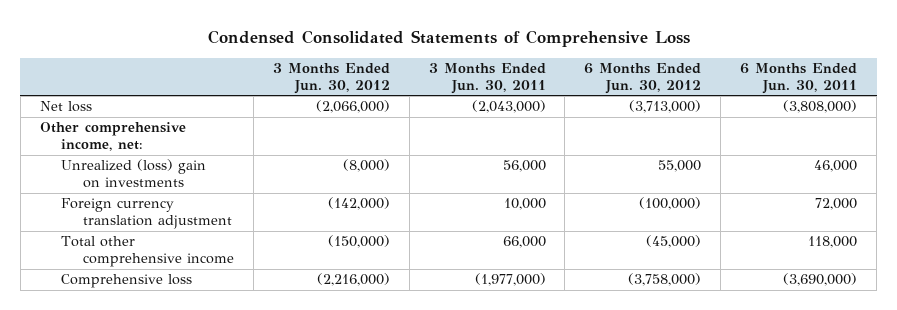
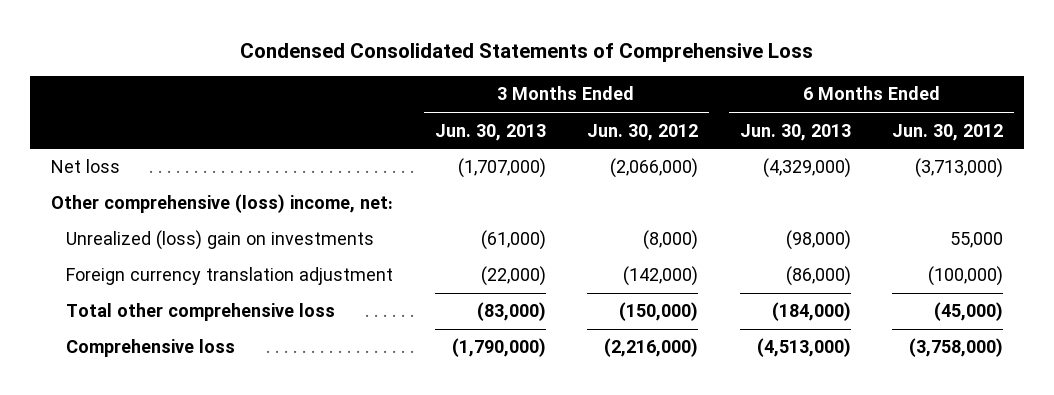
[428,63,546,95] 3 Months Ended Jun. 30, 2011 -> none
[740,63,858,95] 6 Months Ended Jun. 30, 2011 -> none
none -> [434,123,546,141] Jun. 30, 2013
none -> [739,123,851,141] Jun. 30, 2013
[39,122,186,152] Other comprehensive income, net: -> [50,194,393,214] Other comprehensive (loss) income, net:
[61,236,234,268] Total other comprehensive income -> [66,303,336,322] Total other comprehensive loss

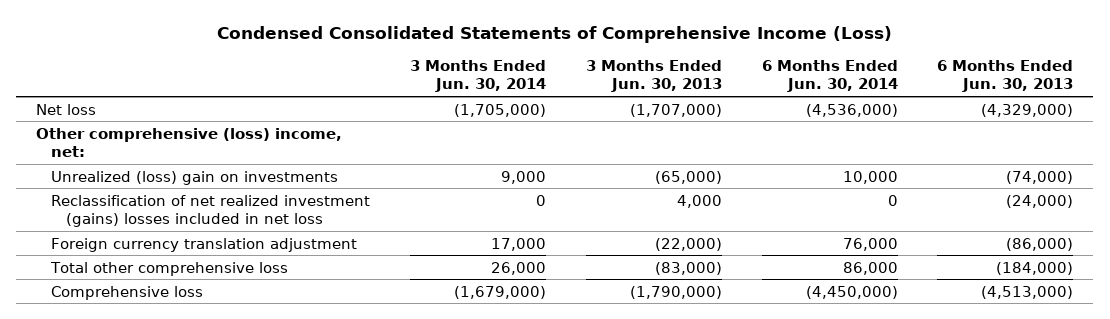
[240,43,814,63] Condensed Consolidated Statements of Comprehensive Loss -> [216,25,892,43] Condensed Consolidated Statements of Comprehensive Income (Loss)
[587,123,699,141] Jun. 30, 2012 -> none
[892,123,1004,141] Jun. 30, 2012 -> none
none -> [410,60,547,93] 3 Months Ended Jun. 30, 2014
none -> [761,60,898,93] 6 Months Ended Jun. 30, 2014
[480,230,546,251] (61,000) -> [654,170,722,184] (65,000)
[785,230,851,251] (98,000) -> [1006,170,1074,184] (74,000)
none -> [51,194,371,227] Reclassification of net realized investment (gains) losses included in net loss

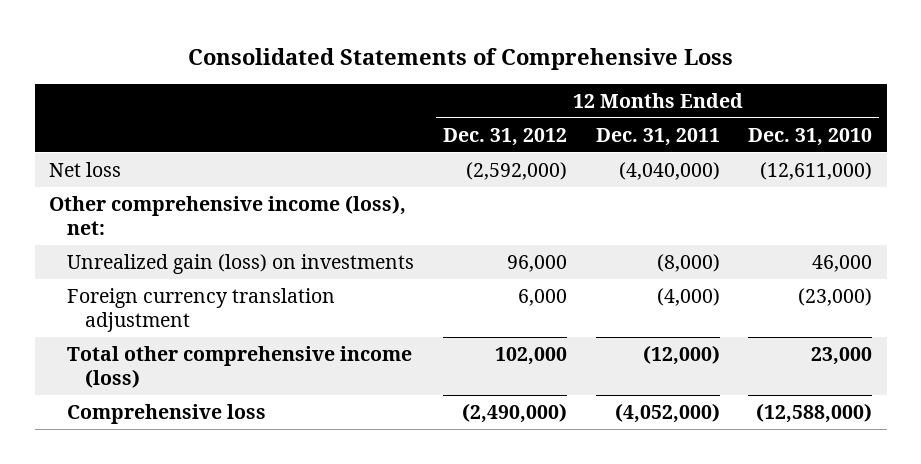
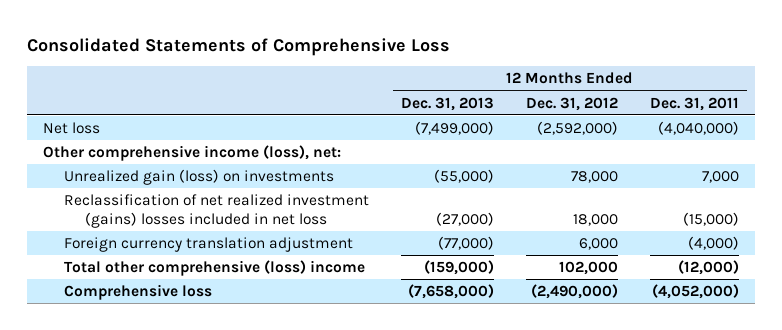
[748,127,873,146] Dec. 31, 2010 -> none
none -> [401,96,495,111] Dec. 31, 2013
[506,254,567,272] 96,000 -> [571,170,619,183] 78,000
[656,253,720,272] (8,000) -> [702,170,740,183] 7,000
none -> [63,193,369,228] Reclassification of net realized investment (gains) losses included in net loss
[67,345,413,388] Total other comprehensive income (loss) -> [63,259,365,276] Total other comprehensive (loss) income

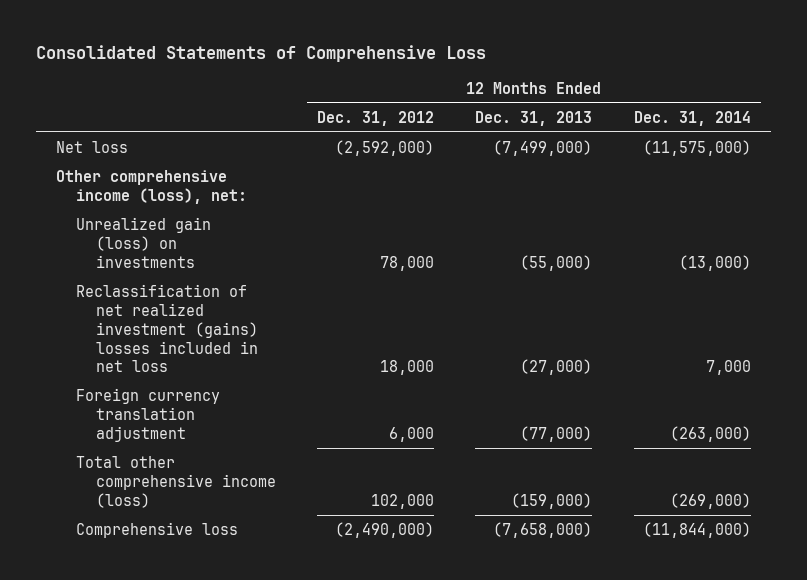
[650,96,740,111] Dec. 31, 2011 -> none
none -> [633,110,751,126] Dec. 31, 2014
[63,259,365,276] Total other comprehensive (loss) income -> [76,455,276,508] Total other comprehensive income (loss)

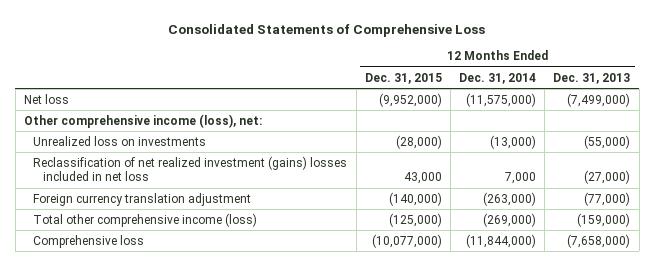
[316,110,434,126] Dec. 31, 2012 -> none
none -> [364,72,442,84] Dec. 31, 2015
[76,216,212,268] Unrealized gain (loss) on investments -> [33,135,207,146] Unrealized loss on investments

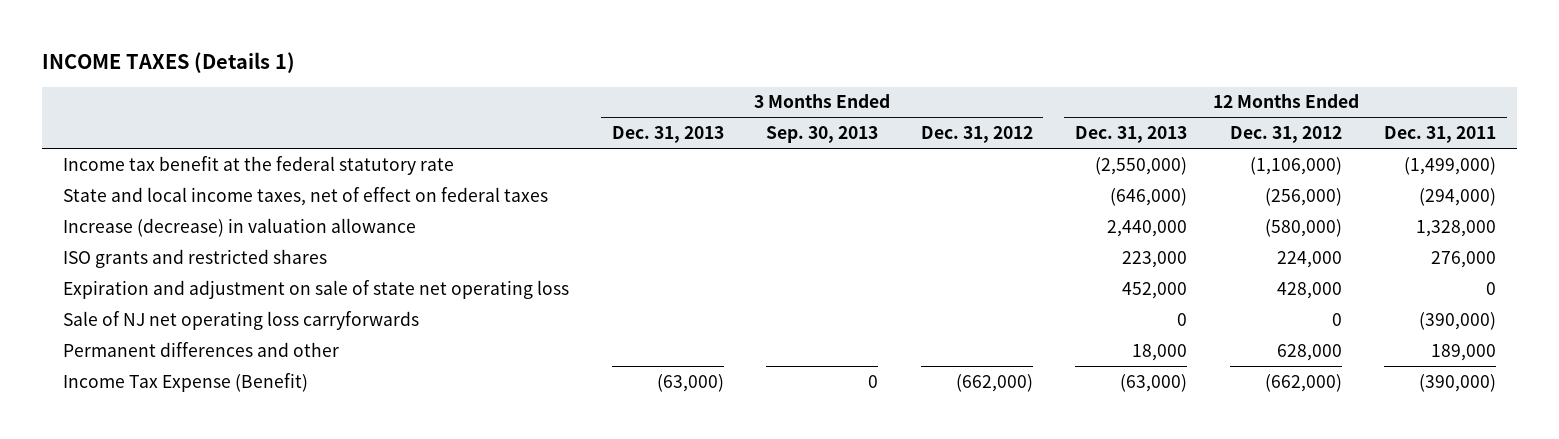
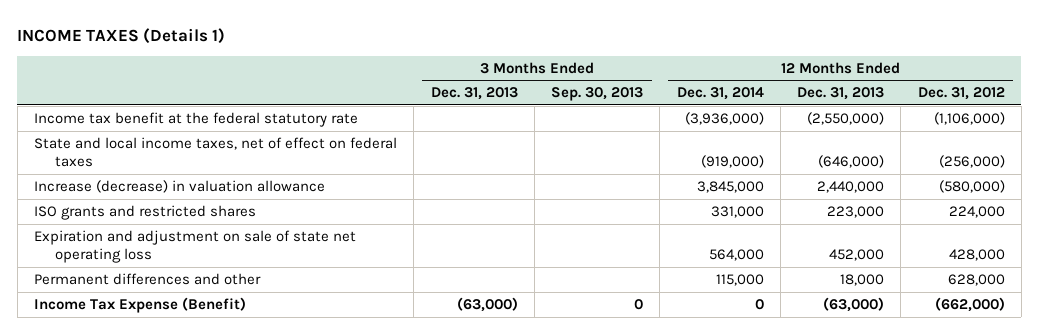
[920,126,1033,144] Dec. 31, 2012 -> none
[1384,126,1497,144] Dec. 31, 2011 -> none
none -> [676,87,764,101] Dec. 31, 2014
[63,310,420,330] Sale of NJ net operating loss carryforwards -> none

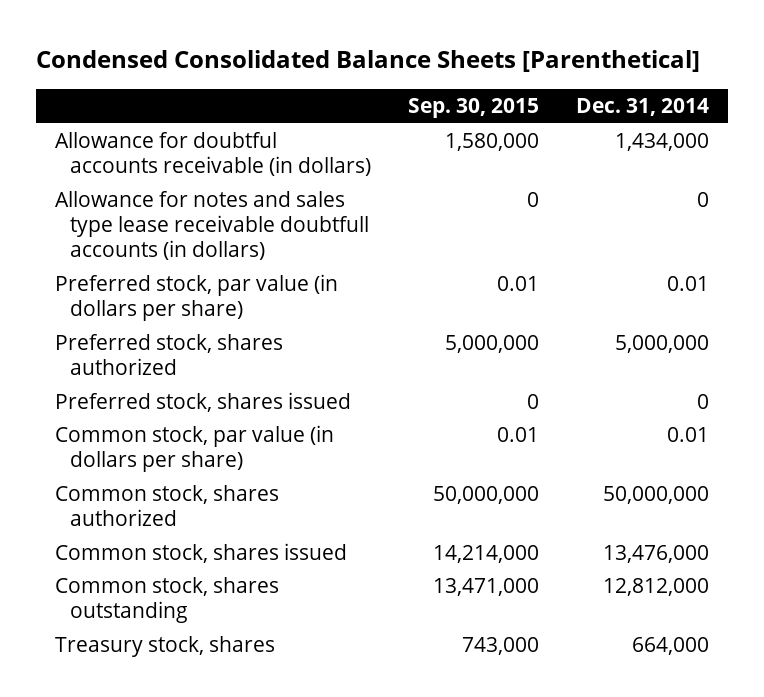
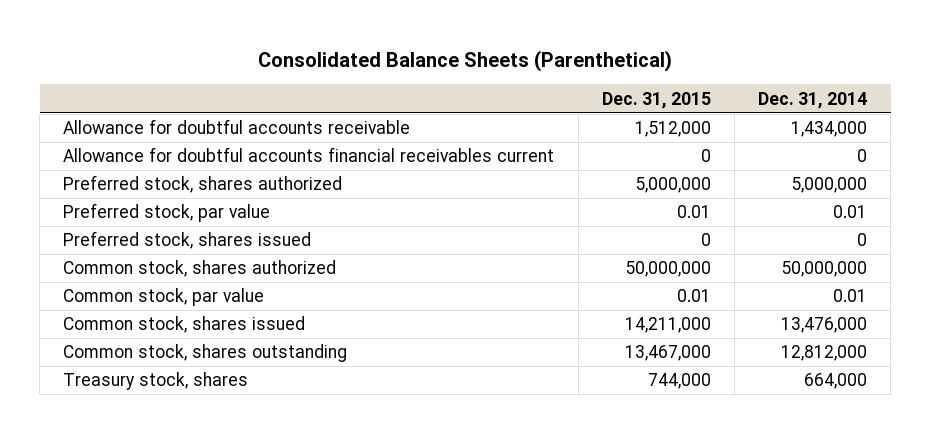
[36,50,701,73] Condensed Consolidated Balance Sheets [Parenthetical] -> [258,49,673,72] Consolidated Balance Sheets (Parenthetical)
[408,98,540,119] Sep. 30, 2015 -> none
none -> [601,91,711,109] Dec. 31, 2015
[54,274,338,322] Preferred stock, par value (in dollars per share) -> none
[54,132,371,177] Allowance for doubtful accounts receivable (in dollars) -> [63,119,411,135] Allowance for doubtful accounts receivable
[54,191,369,261] Allowance for notes and sales type lease receivable doubtfull accounts (in dollars) -> [63,147,555,163] Allowance for doubtful accounts financial receivables current
none -> [63,203,271,223] Preferred stock, par value
[54,425,334,473] Common stock, par value (in dollars per share) -> none
none -> [63,288,265,307] Common stock, par value

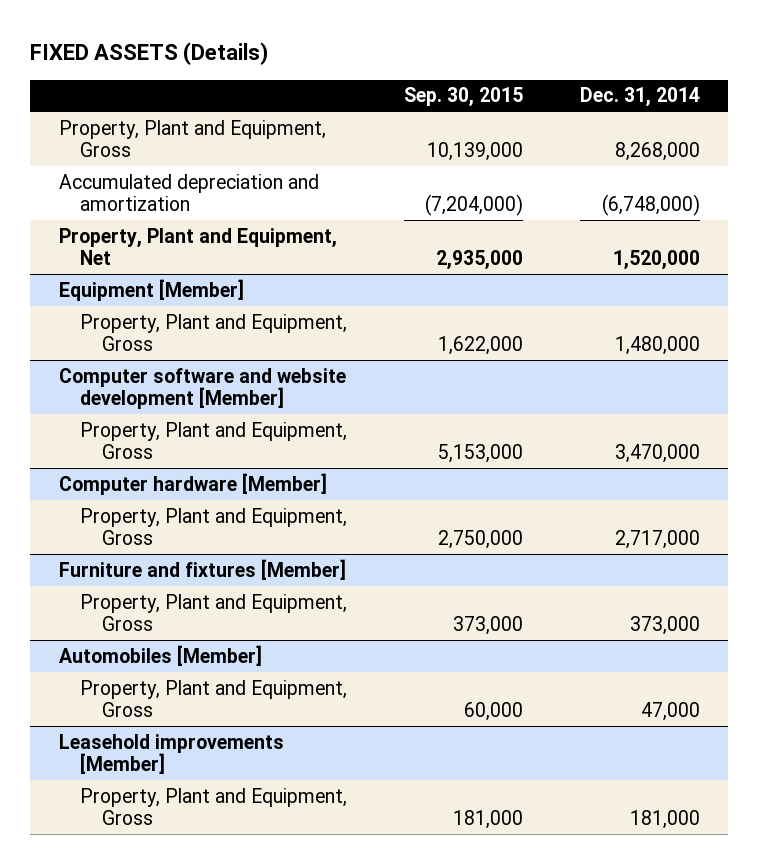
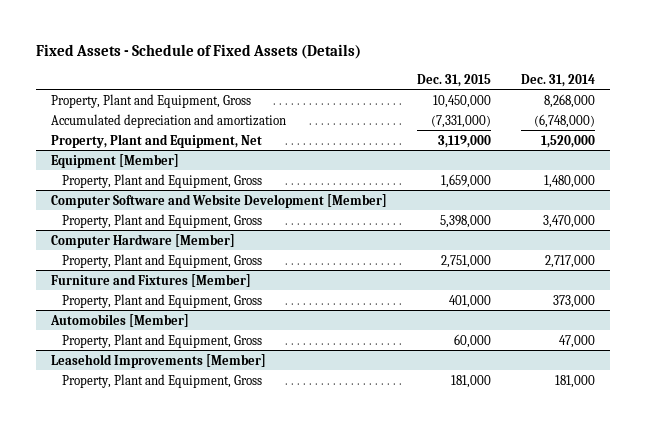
[30,42,269,66] FIXED ASSETS (Details) -> [36,44,362,60] Fixed Assets - Schedule of Fixed Assets (Details)
[404,87,524,108] Sep. 30, 2015 -> none
none -> [416,73,491,87] Dec. 31, 2015
[58,367,346,410] Computer software and website development [Member] -> [50,193,387,208] Computer Software and Website Development [Member]
[58,472,327,495] Computer hardware [Member] -> [50,233,235,248] Computer Hardware [Member]
[58,558,346,580] Furniture and fixtures [Member] -> [50,273,251,287] Furniture and Fixtures [Member]
[58,733,284,775] Leasehold improvements [Member] -> [50,353,266,368] Leasehold Improvements [Member]

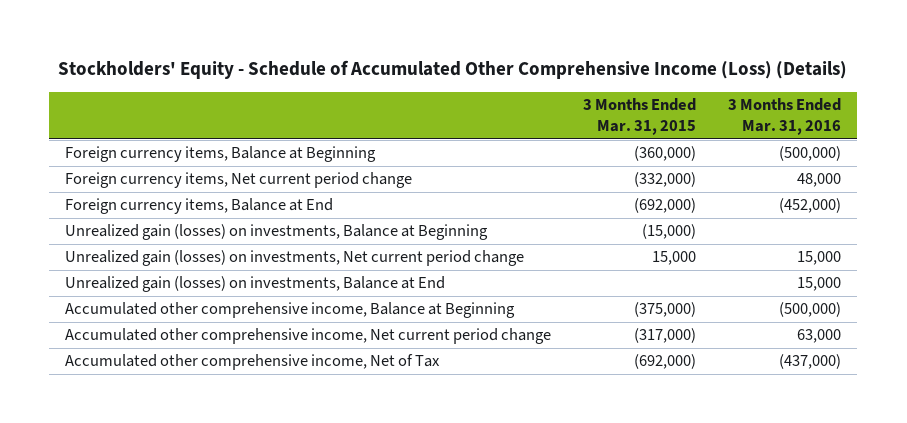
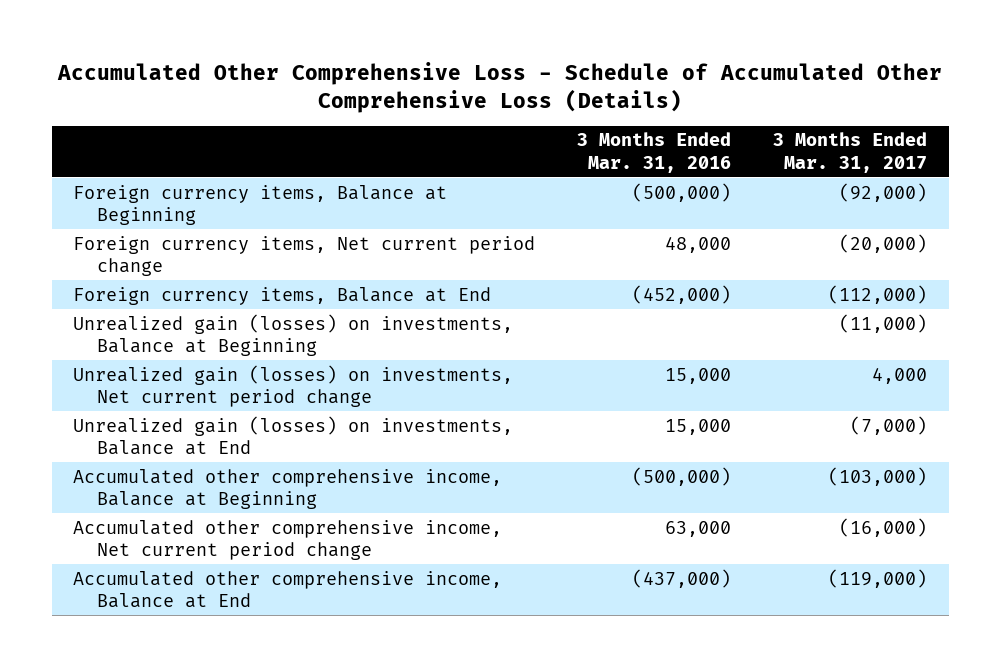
[58,60,848,80] Stockholders' Equity - Schedule of Accumulated Other Comprehensive Income (Loss) (Details) -> [57,61,943,113] Accumulated Other Comprehensive Loss - Schedule of Accumulated Other Comprehensive Loss (Details)
[583,98,697,136] 3 Months Ended Mar. 31, 2015 -> none
none -> [773,132,928,173] 3 Months Ended Mar. 31, 2017
[65,354,441,371] Accumulated other comprehensive income, Net of Tax -> [72,570,502,609] Accumulated other comprehensive income, Balance at End

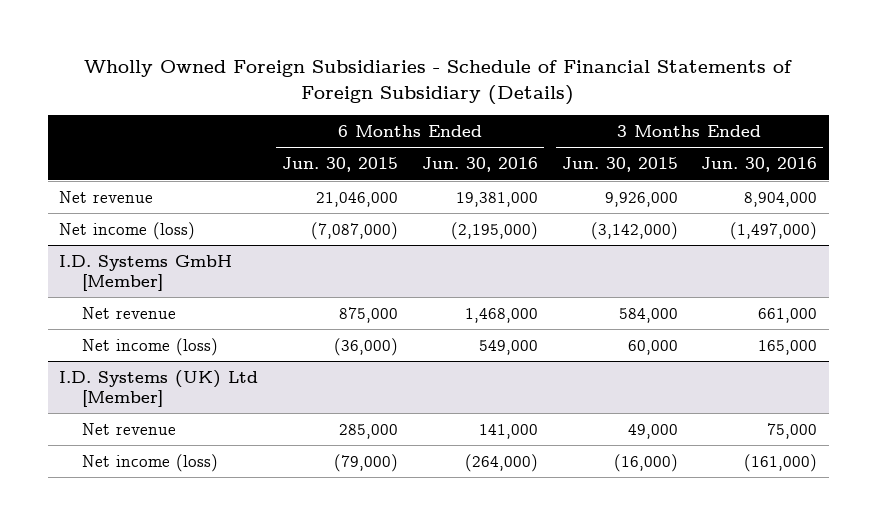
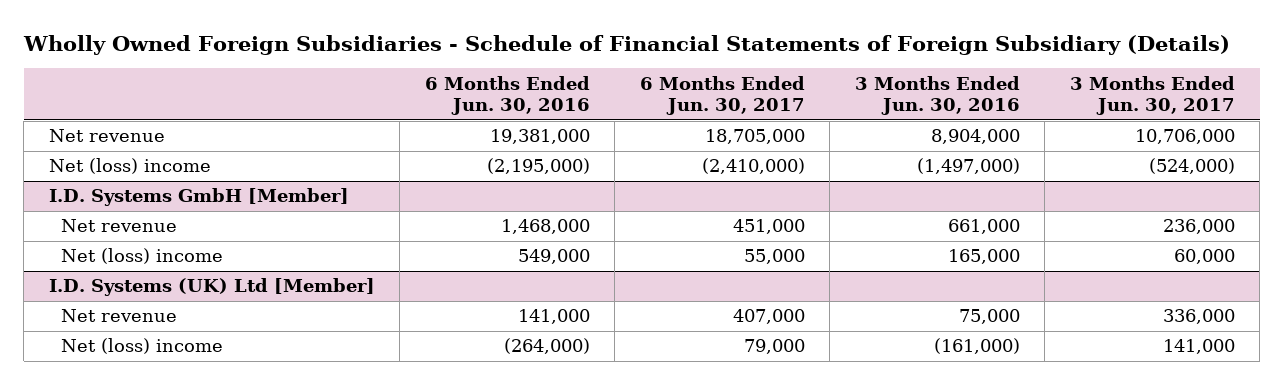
[282,157,399,173] Jun. 30, 2015 -> none
[561,157,678,173] Jun. 30, 2015 -> none
none -> [639,75,805,116] 6 Months Ended Jun. 30, 2017
none -> [1069,75,1235,116] 3 Months Ended Jun. 30, 2017
[59,221,196,240] Net income (loss) -> [48,158,211,175] Net (loss) income
[82,337,219,356] Net income (loss) -> [60,248,223,265] Net (loss) income
[82,453,219,472] Net income (loss) -> [60,338,223,355] Net (loss) income

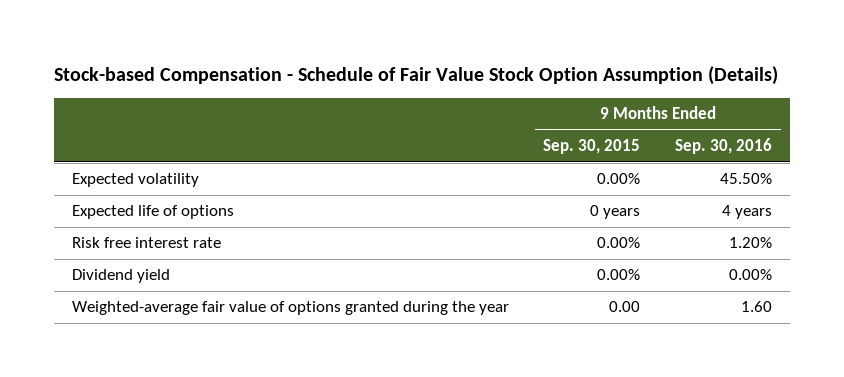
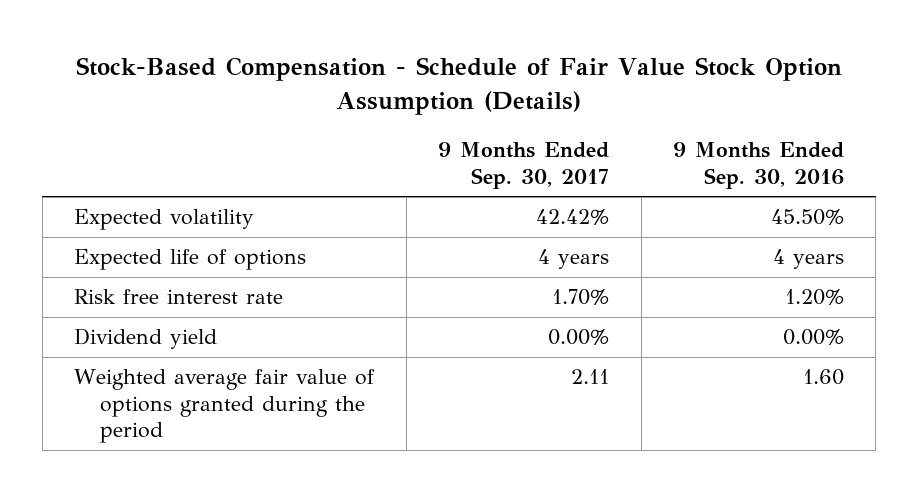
[54,65,779,85] Stock-based Compensation - Schedule of Fair Value Stock Option Assumption (Details) -> [76,57,843,115] Stock-Based Compensation - Schedule of Fair Value Stock Option Assumption (Details)
[543,139,641,155] Sep. 30, 2015 -> none
none -> [438,142,610,189] 9 Months Ended Sep. 30, 2017
[71,301,509,316] Weighted-average fair value of options granted during the year -> [74,369,376,443] Weighted average fair value of options granted during the period

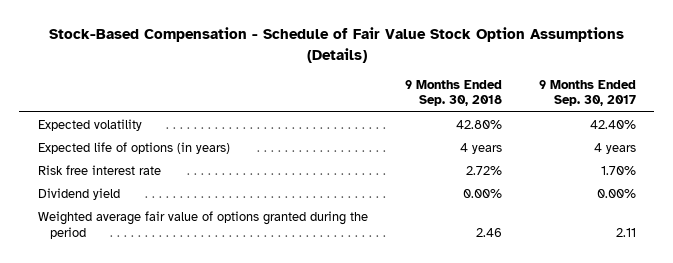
[76,57,843,115] Stock-Based Compensation - Schedule of Fair Value Stock Option Assumption (Details) -> [48,27,624,63] Stock-Based Compensation - Schedule of Fair Value Stock Option Assumptions (Details)
[672,142,844,189] 9 Months Ended Sep. 30, 2016 -> none
none -> [404,79,502,107] 9 Months Ended Sep. 30, 2018
[536,209,610,226] 42.42% -> [589,120,636,130] 42.40%
[74,249,307,271] Expected life of options -> [37,142,230,155] Expected life of options (in years)

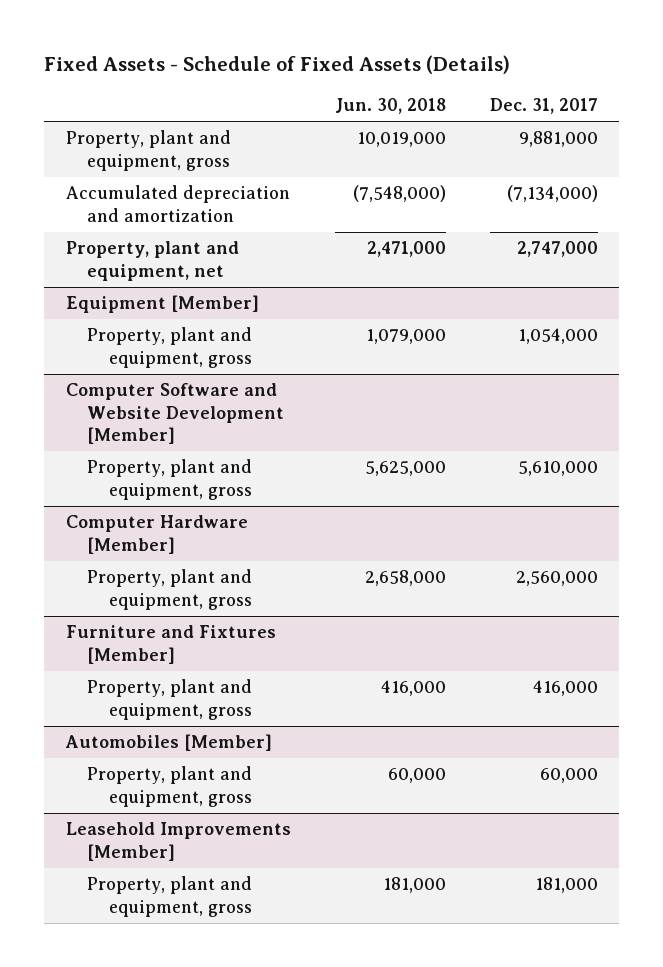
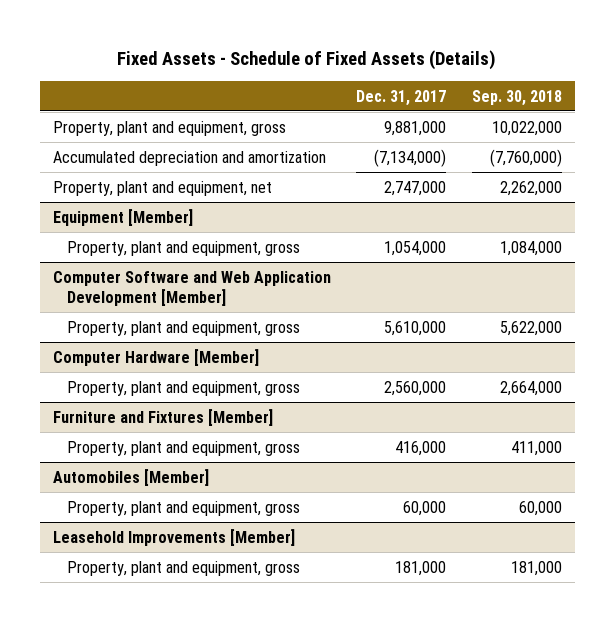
[334,98,446,115] Jun. 30, 2018 -> none
none -> [472,89,563,106] Sep. 30, 2018
[65,383,285,445] Computer Software and Website Development [Member] -> [52,270,331,306] Computer Software and Web Application Development [Member]

